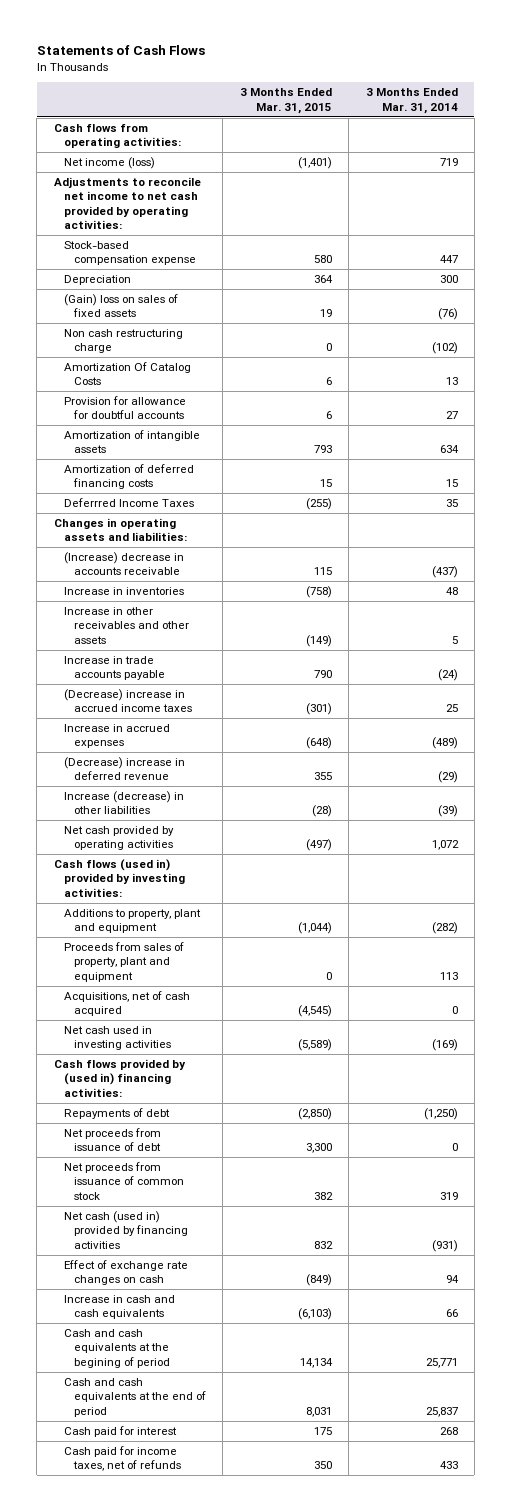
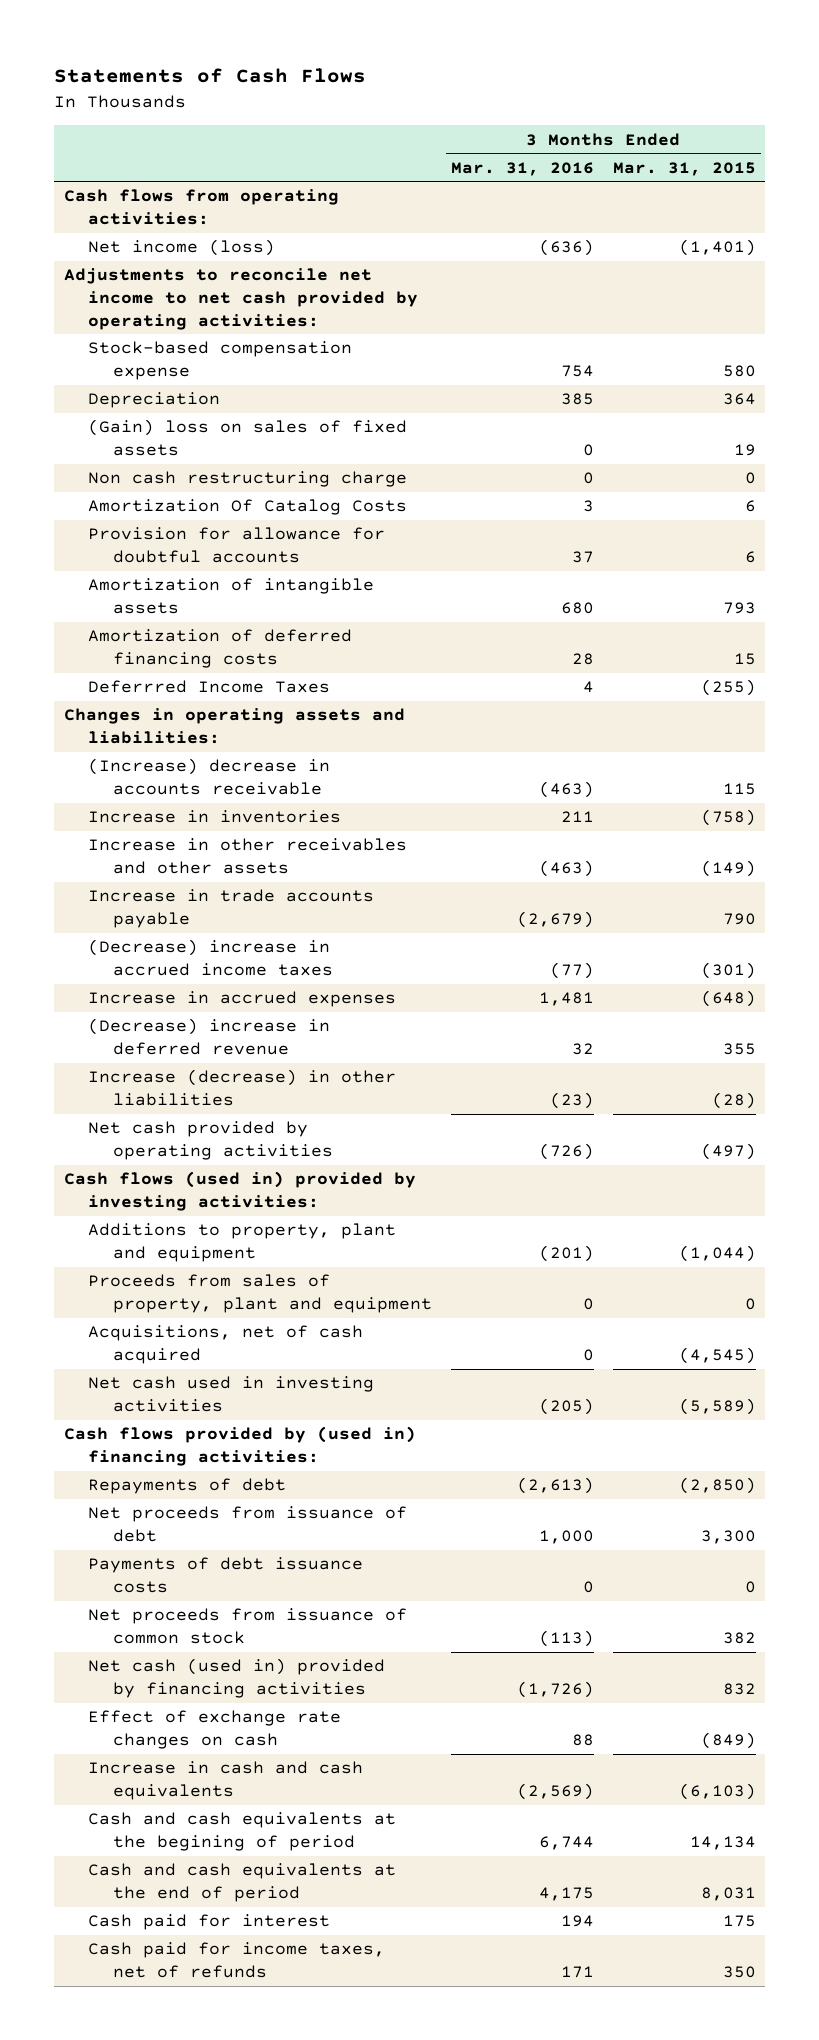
[365,88,458,114] 3 Months Ended Mar. 31, 2014 -> none
none -> [450,161,594,176] Mar. 31, 2016
none -> [88,1557,364,1594] Payments of debt issuance costs

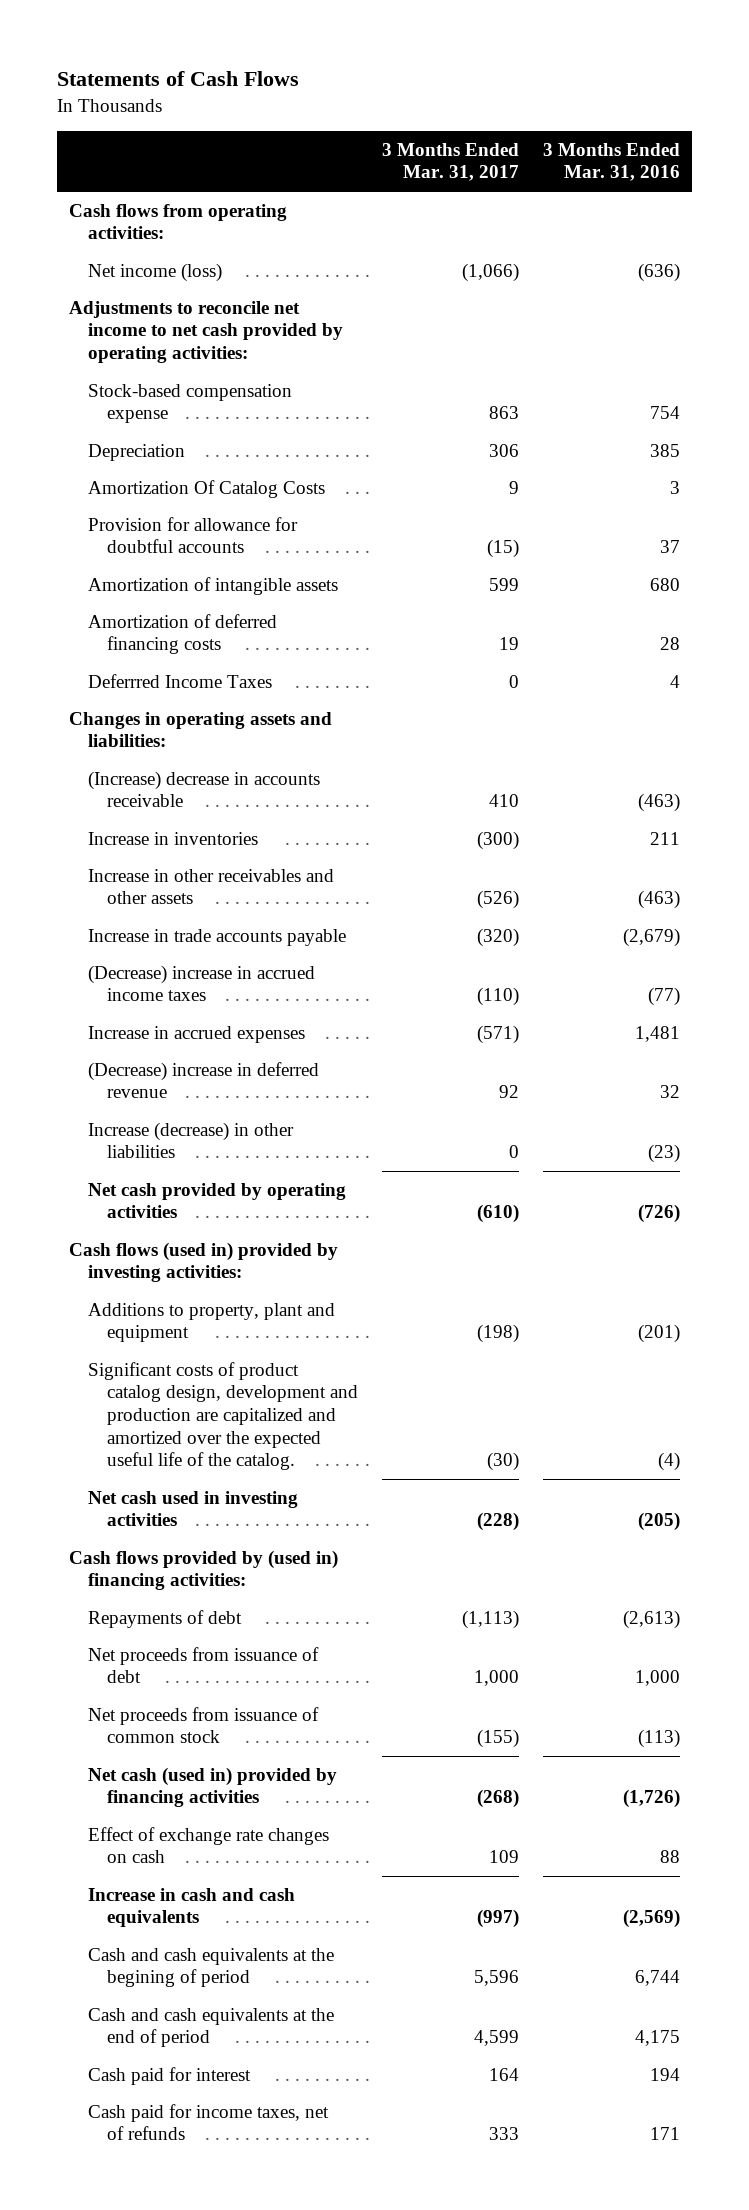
[612,161,756,176] Mar. 31, 2015 -> none
none -> [381,142,519,182] 3 Months Ended Mar. 31, 2017
[88,419,408,457] (Gain) loss on sales of fixed assets -> none
[88,471,408,488] Non cash restructuring charge -> none
[88,1274,432,1314] Proceeds from sales of property, plant and equipment -> none
[88,1325,364,1365] Acquisitions, net of cash acquired -> none
none -> [87,1361,358,1471] Significant costs of product catalog design, development and production are capitalized and amortized over the expected useful life of the catalog.
[88,1557,364,1594] Payments of debt issuance costs -> none

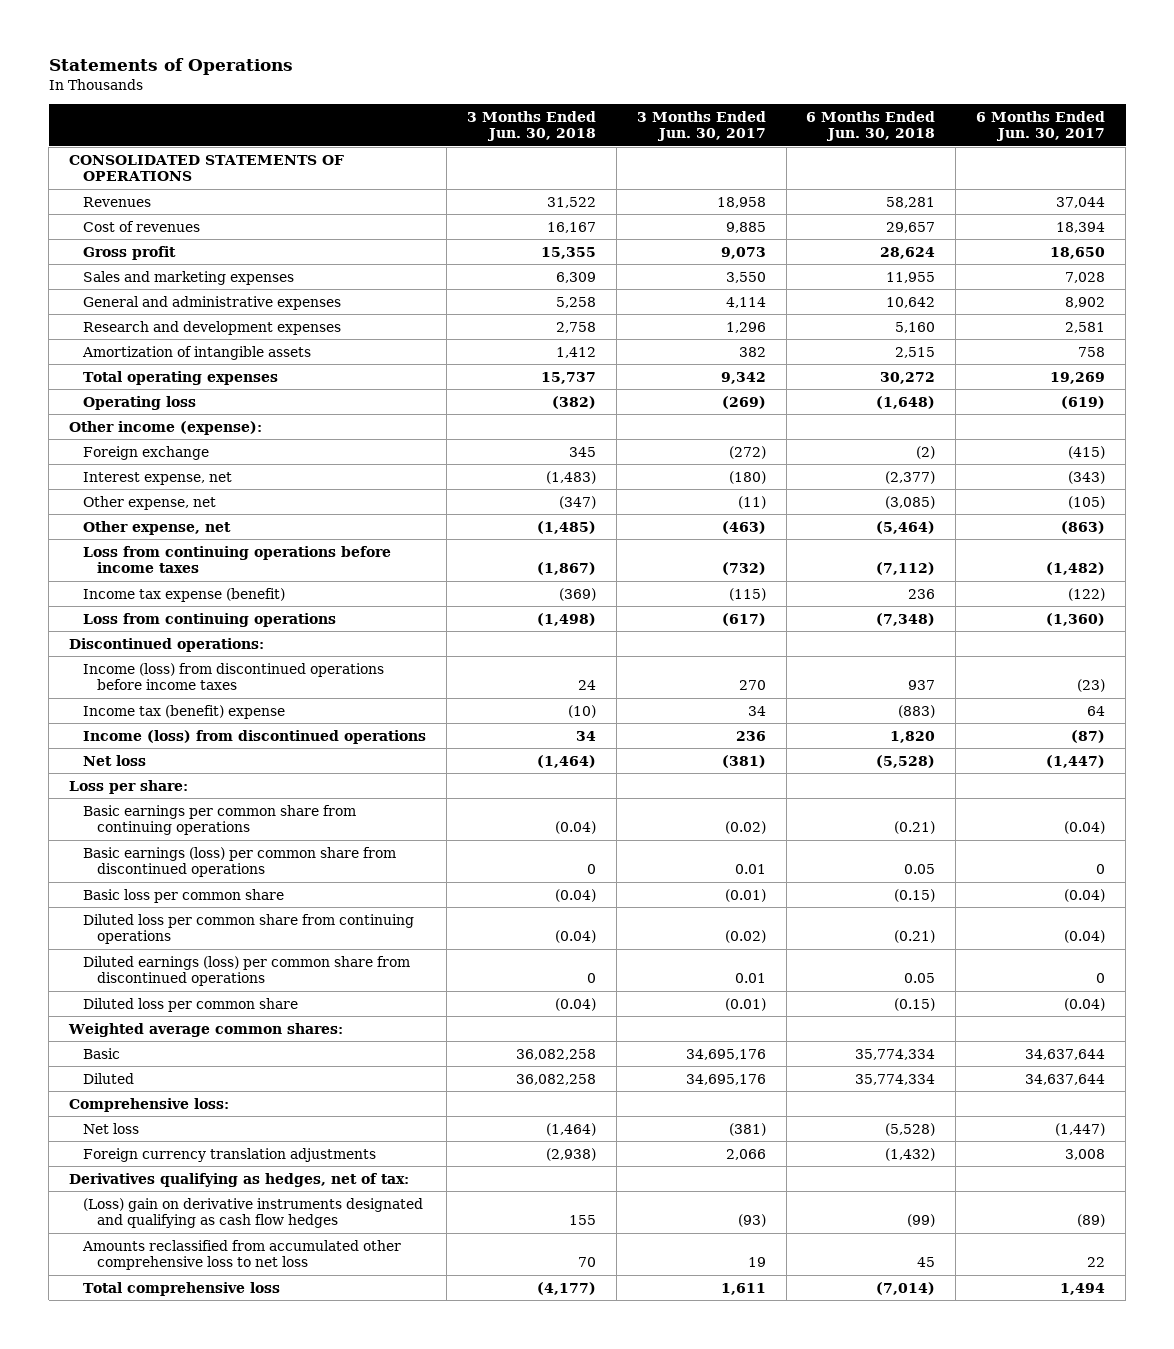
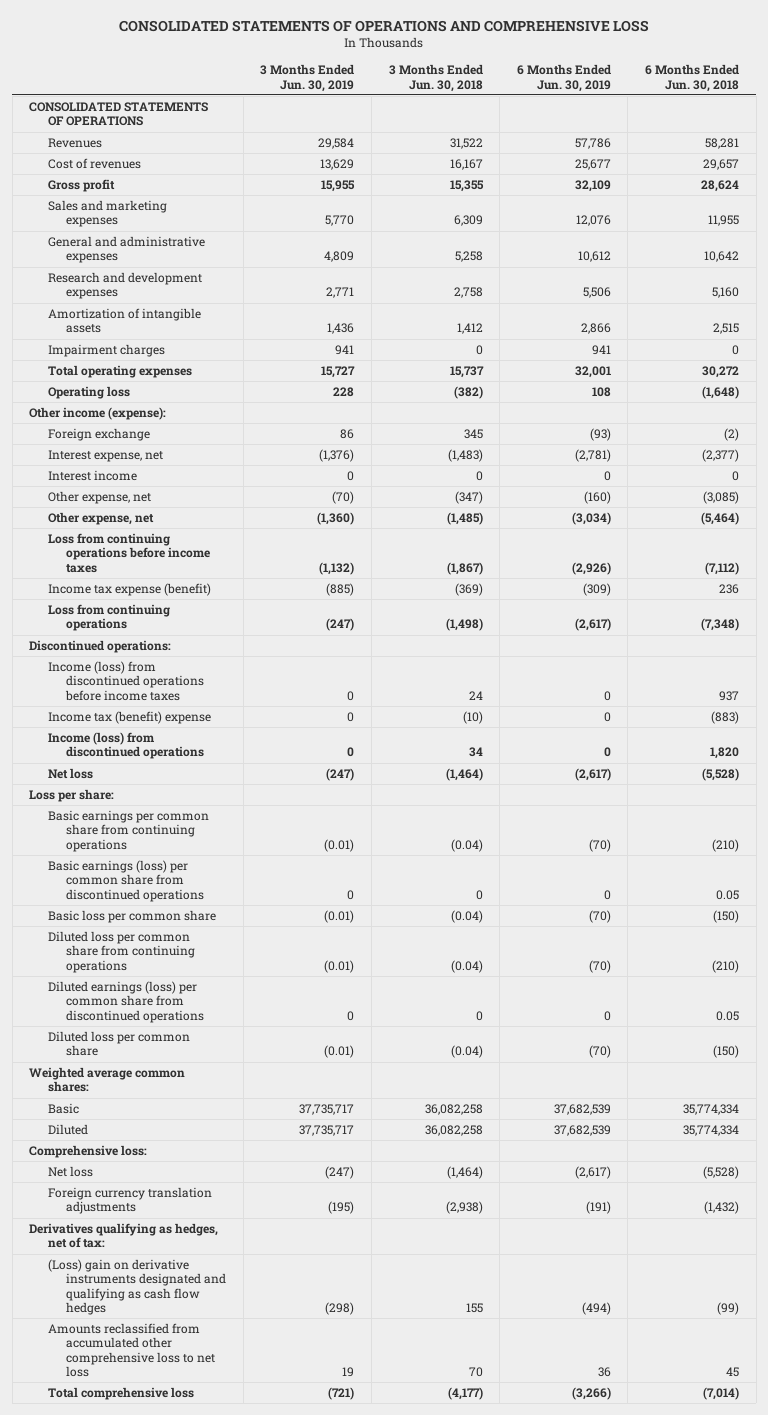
[48,57,293,75] Statements of Operations -> [119,19,650,32] CONSOLIDATED STATEMENTS OF OPERATIONS AND COMPREHENSIVE LOSS
[636,110,766,142] 3 Months Ended Jun. 30, 2017 -> none
[976,110,1106,142] 6 Months Ended Jun. 30, 2017 -> none
none -> [260,64,355,92] 3 Months Ended Jun. 30, 2019
none -> [516,64,611,92] 6 Months Ended Jun. 30, 2019
none -> [47,343,165,357] Impairment charges
none -> [47,469,137,481] Interest income
[894,821,936,835] (0.21) -> [712,838,740,852] (210)
[894,888,936,902] (0.15) -> [713,909,740,923] (150)
[894,930,936,944] (0.21) -> [712,959,740,973] (210)
[894,997,936,1011] (0.15) -> [713,1045,740,1059] (150)

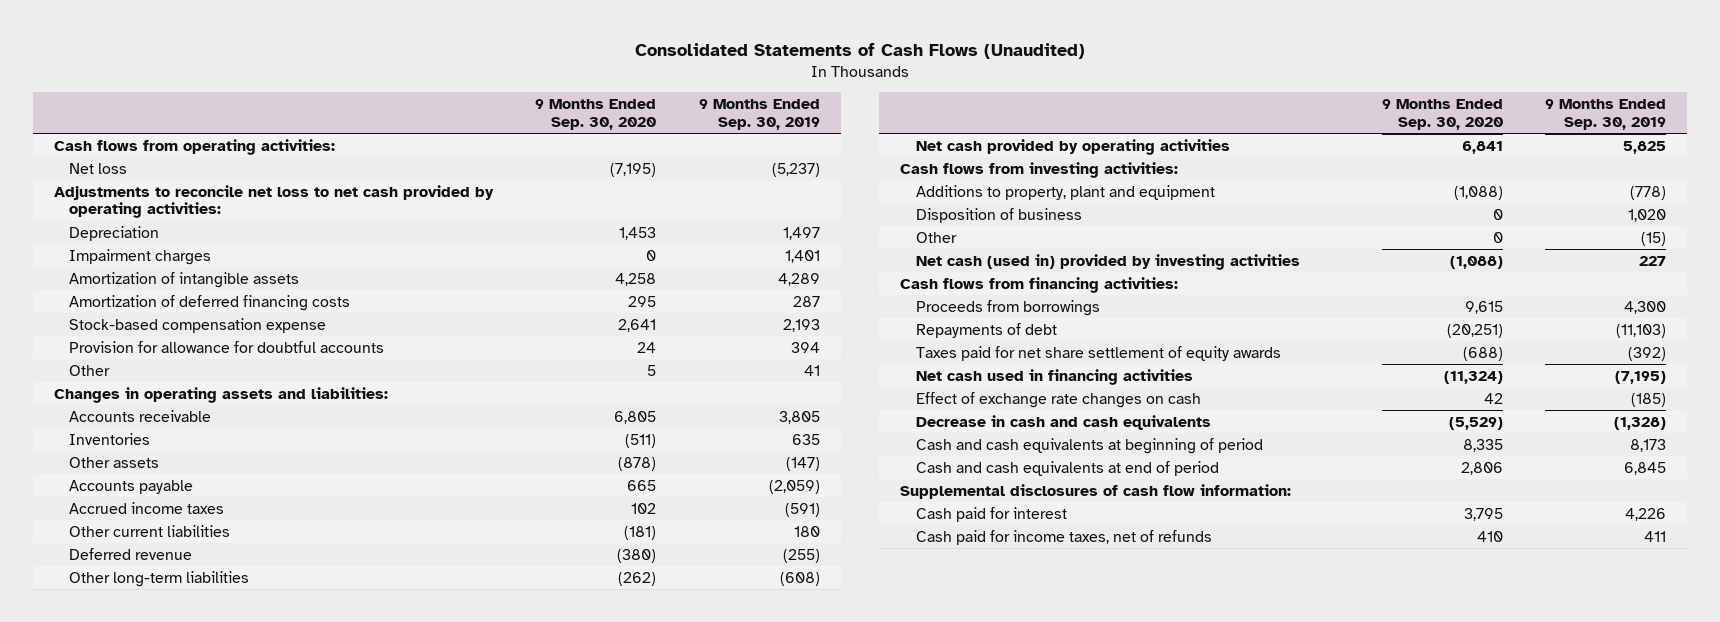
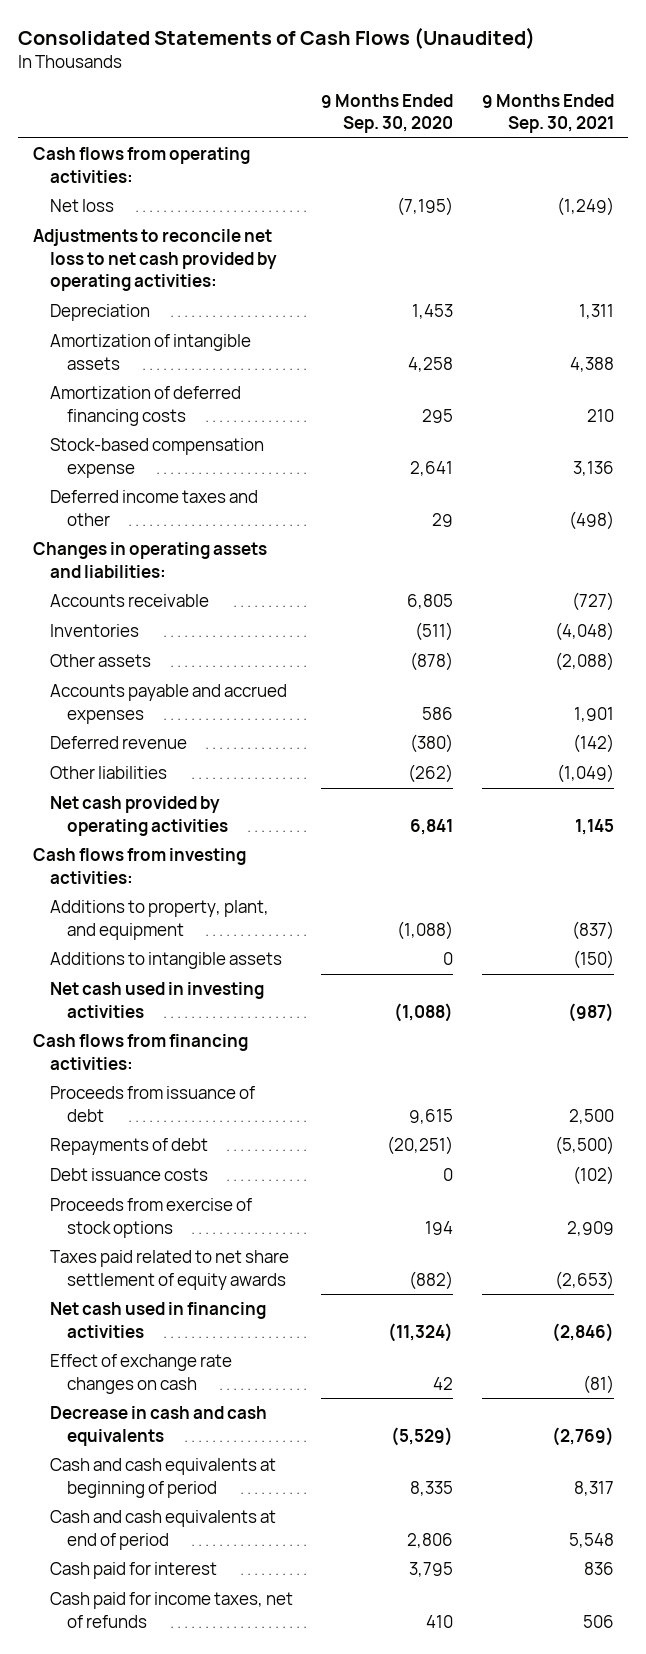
[698,99,820,130] 9 Months Ended Sep. 30, 2019 -> none
none -> [481,93,614,134] 9 Months Ended Sep. 30, 2021
[69,248,212,265] Impairment charges -> none
[69,340,385,353] Provision for allowance for doubtful accounts -> none
[69,364,111,376] Other -> none
none -> [49,490,258,526] Deferred income taxes and other
[69,479,194,494] Accounts payable -> none
[69,501,225,514] Accrued income taxes -> none
[69,524,231,537] Other current liabilities -> none
none -> [49,684,287,724] Accounts payable and accrued expenses
[69,570,250,587] Other long-term liabilities -> [49,766,167,780] Other liabilities
[915,207,1082,223] Disposition of business -> none
[915,231,957,243] Other -> none
[915,184,1215,200] Additions to property, plant and equipment -> [49,900,269,940] Additions to property, plant, and equipment
none -> [49,952,282,970] Additions to intangible assets
[915,253,1300,270] Net cash (used in) provided by investing activities -> [49,982,264,1018] Net cash used in investing activities
[915,299,1100,316] Proceeds from borrowings -> [49,1086,255,1122] Proceeds from issuance of debt
none -> [49,1168,208,1182] Debt issuance costs
none -> [49,1198,252,1238] Proceeds from exercise of stock options
[915,345,1281,361] Taxes paid for net share settlement of equity awards -> [49,1250,289,1290] Taxes paid related to net share settlement of equity awards
[1462,346,1503,361] (688) -> [409,1270,454,1290] (882)
[900,483,1292,499] Supplemental disclosures of cash flow information: -> none

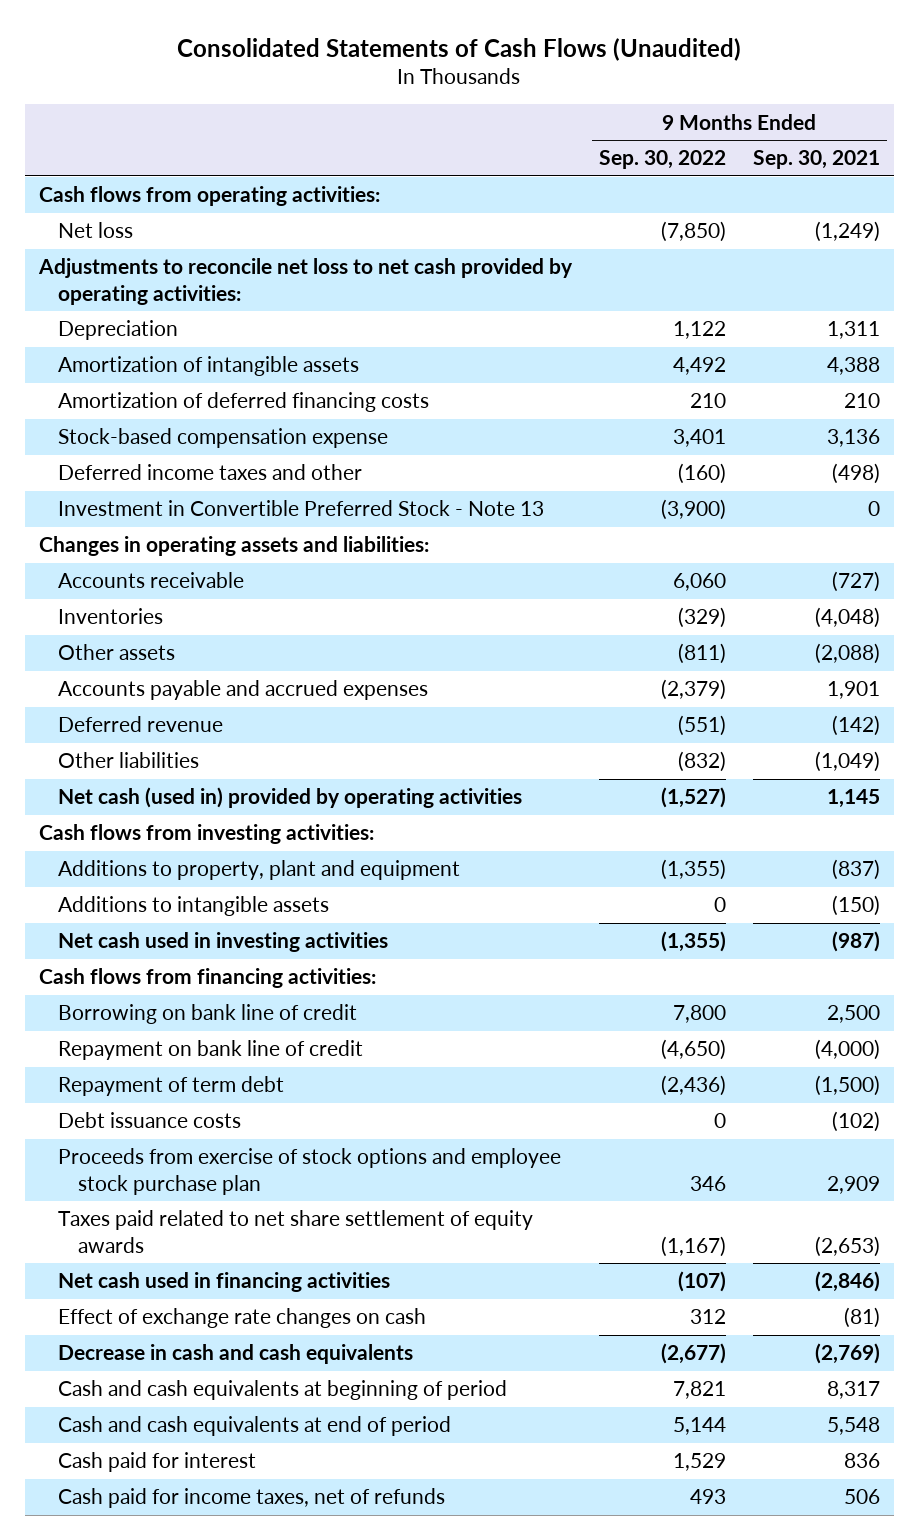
[321,93,454,134] 9 Months Ended Sep. 30, 2020 -> none
none -> [598,150,726,170] Sep. 30, 2022
none -> [58,500,545,517] Investment in Convertible Preferred Stock - Note 13
[49,796,229,836] Net cash provided by operating activities -> [58,787,523,809] Net cash (used in) provided by operating activities
[49,900,269,940] Additions to property, plant, and equipment -> [58,860,461,881] Additions to property, plant and equipment
[49,1086,255,1122] Proceeds from issuance of debt -> none
none -> [58,1004,358,1025] Borrowing on bank line of credit
none -> [58,1040,364,1061] Repayment on bank line of credit
[49,1138,208,1156] Repayments of debt -> [58,1076,285,1097] Repayment of term debt
[554,1136,614,1156] (5,500) -> [815,1075,881,1097] (1,500)
[49,1198,252,1238] Proceeds from exercise of stock options -> [58,1148,562,1195] Proceeds from exercise of stock options and employee stock purchase plan

